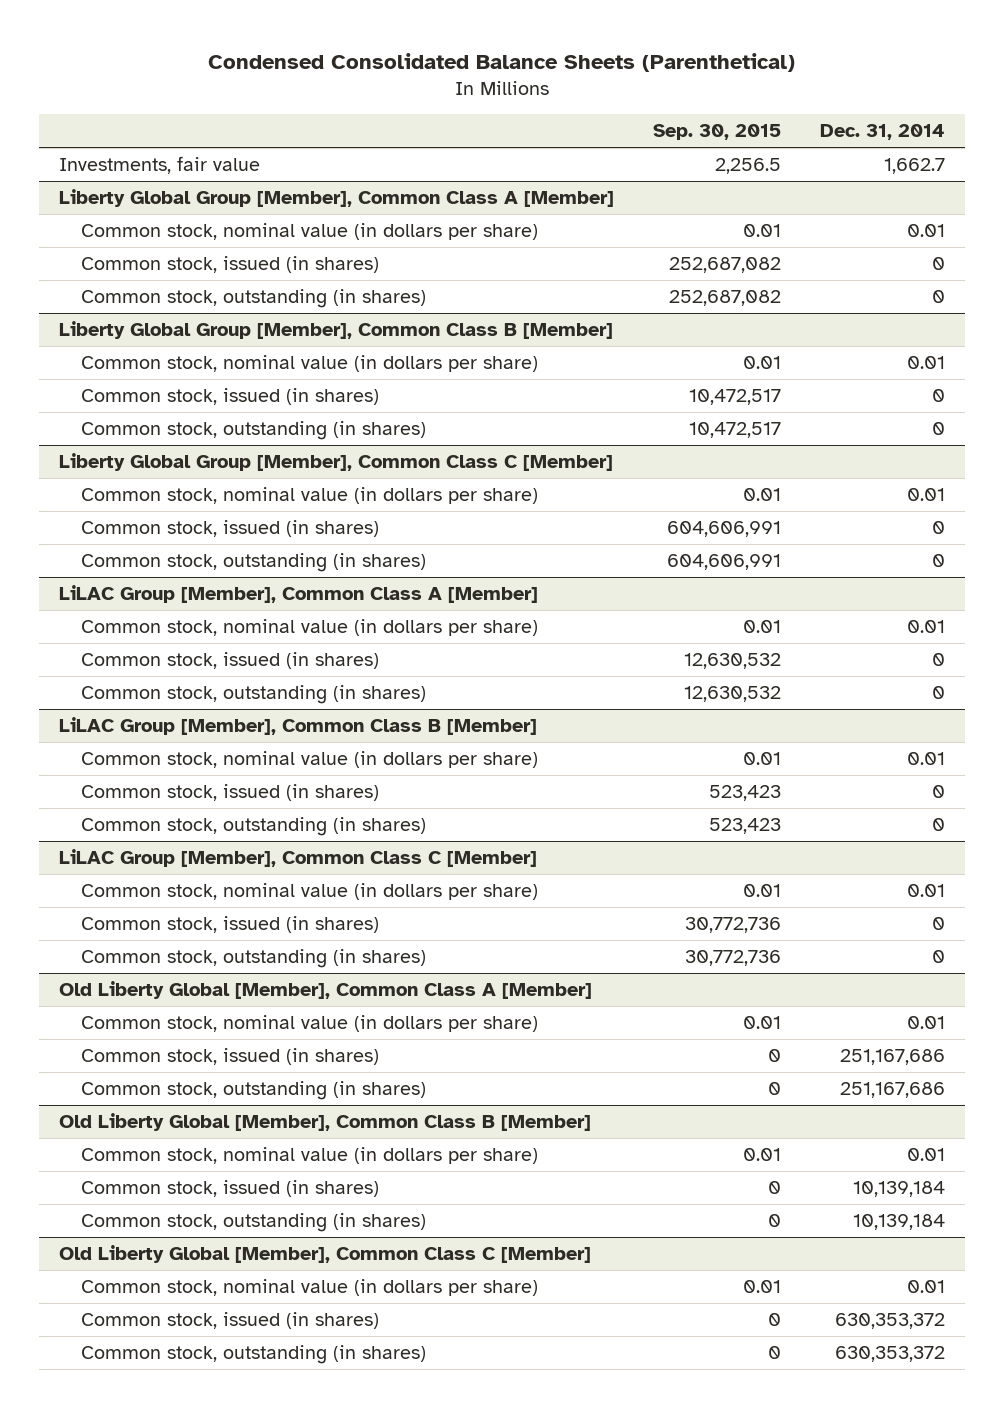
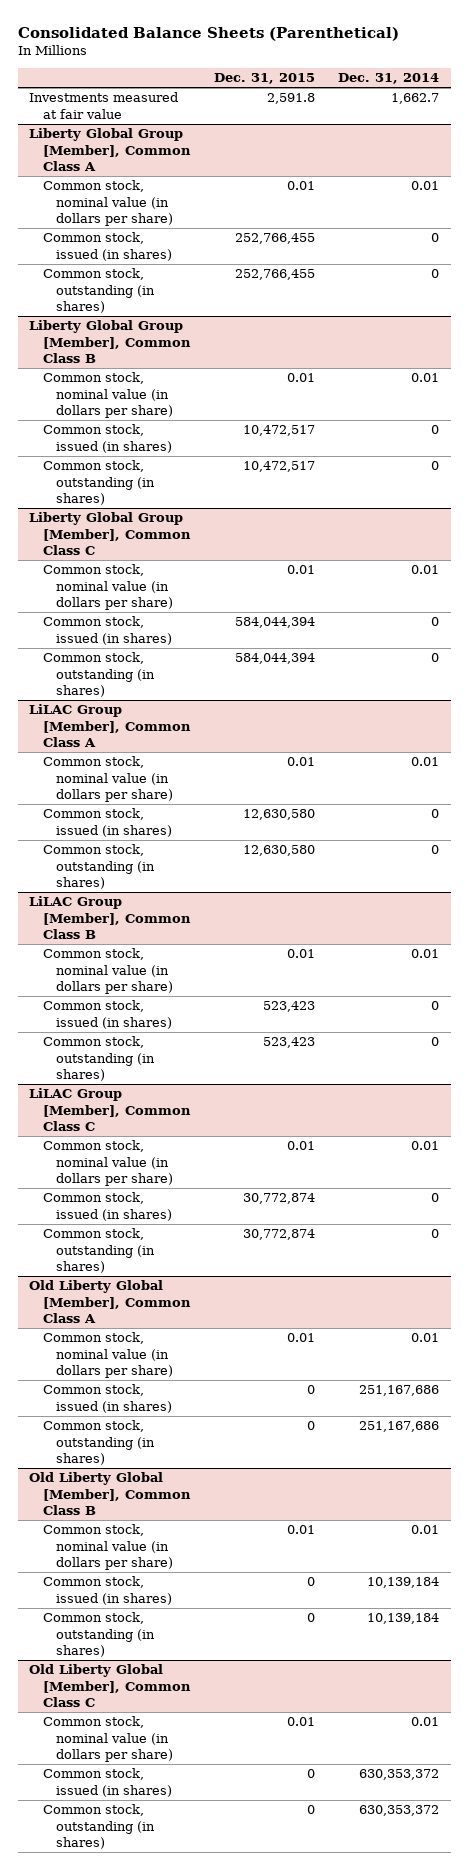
[208,53,796,73] Condensed Consolidated Balance Sheets (Parenthetical) -> [17,26,399,41] Consolidated Balance Sheets (Parenthetical)
[653,124,782,141] Sep. 30, 2015 -> none
none -> [213,72,315,84] Dec. 31, 2015
[58,155,260,174] Investments, fair value -> [29,92,179,119] Investments measured at fair value
[58,188,614,207] Liberty Global Group [Member], Common Class A [Member] -> [29,128,191,171] Liberty Global Group [Member], Common Class A
[58,320,613,339] Liberty Global Group [Member], Common Class B [Member] -> [29,320,191,363] Liberty Global Group [Member], Common Class B
[58,452,613,471] Liberty Global Group [Member], Common Class C [Member] -> [29,512,191,555] Liberty Global Group [Member], Common Class C
[58,584,538,603] LiLAC Group [Member], Common Class A [Member] -> [29,704,191,747] LiLAC Group [Member], Common Class A
[58,716,537,735] LiLAC Group [Member], Common Class B [Member] -> [29,896,191,939] LiLAC Group [Member], Common Class B
[58,848,537,867] LiLAC Group [Member], Common Class C [Member] -> [29,1088,191,1131] LiLAC Group [Member], Common Class C
[58,980,592,999] Old Liberty Global [Member], Common Class A [Member] -> [29,1280,191,1323] Old Liberty Global [Member], Common Class A
[58,1112,591,1131] Old Liberty Global [Member], Common Class B [Member] -> [29,1472,191,1515] Old Liberty Global [Member], Common Class B
[58,1244,591,1263] Old Liberty Global [Member], Common Class C [Member] -> [29,1664,191,1707] Old Liberty Global [Member], Common Class C

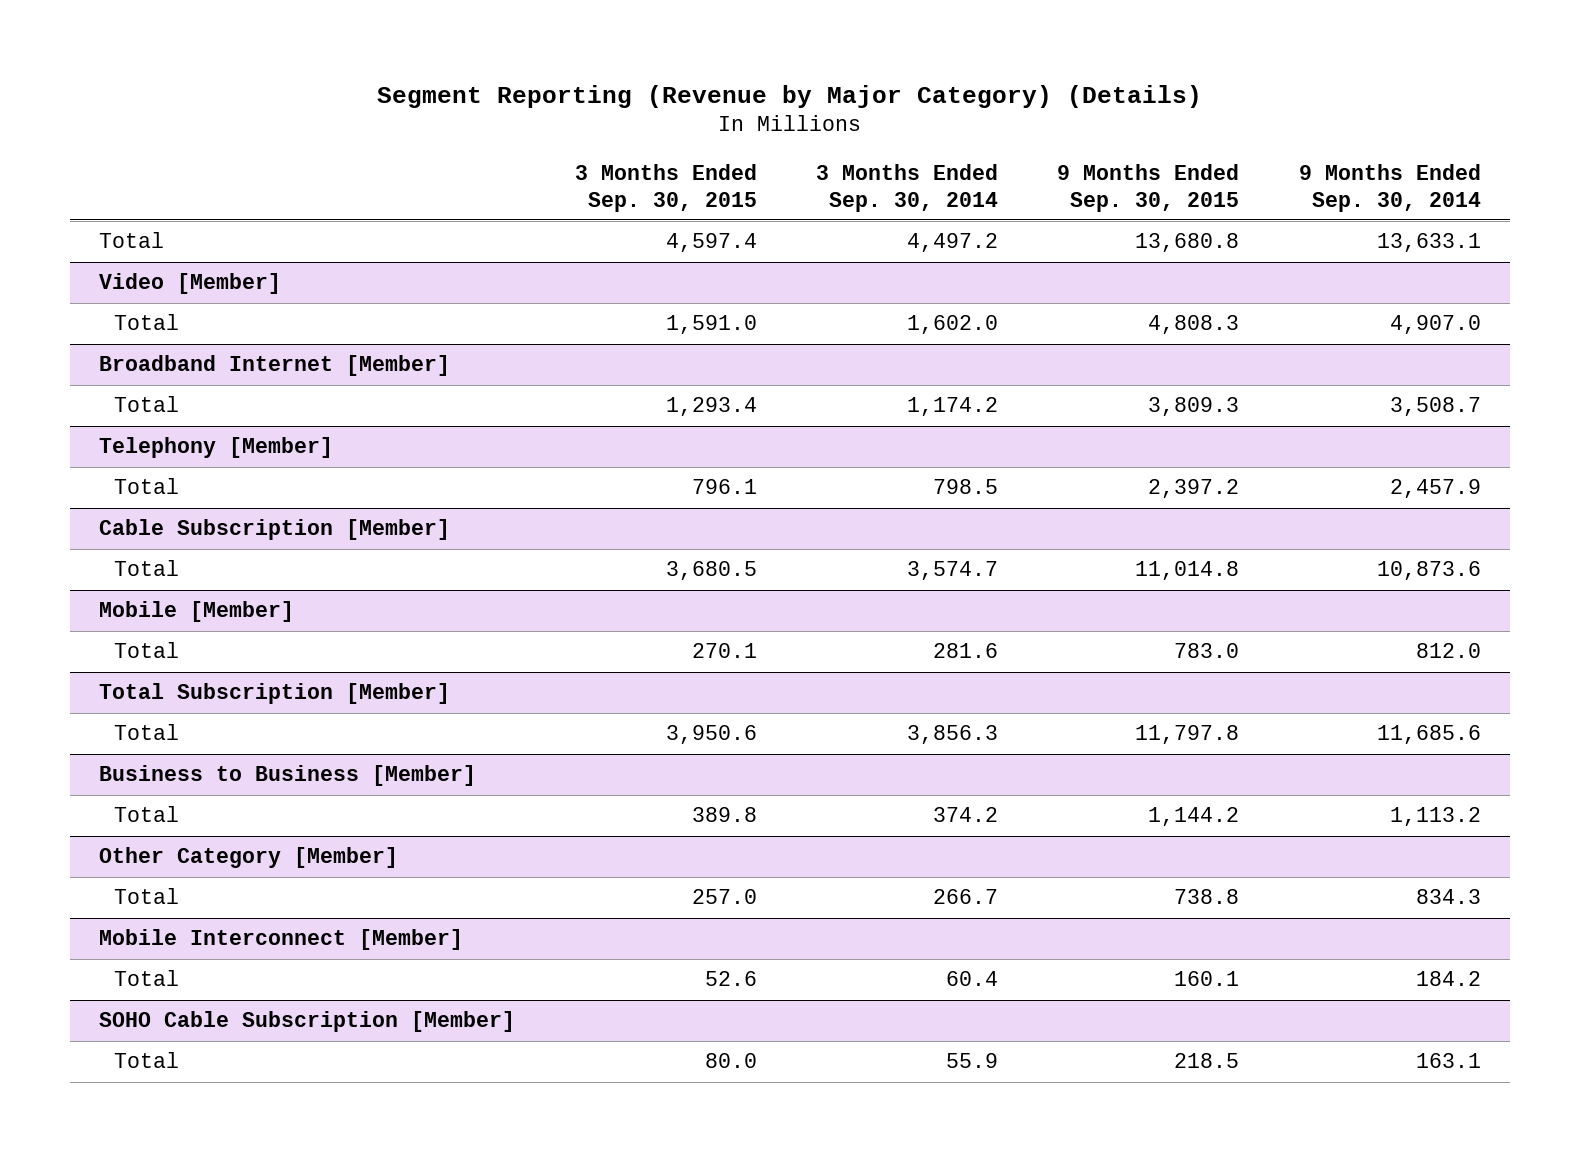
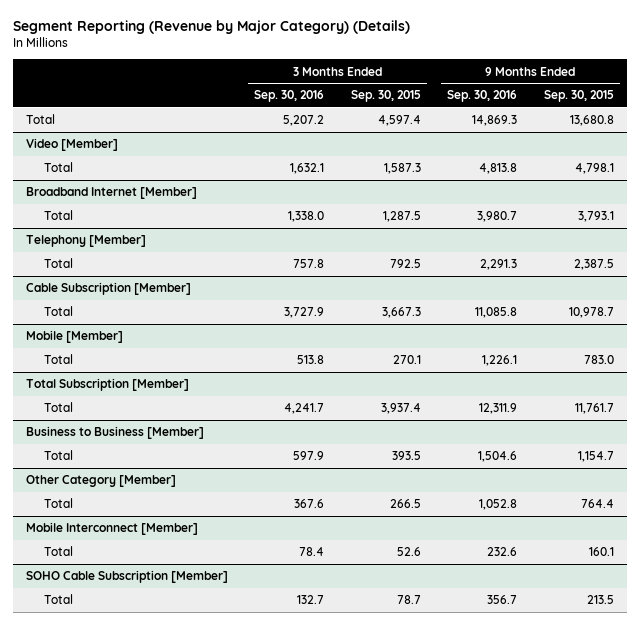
[815,164,998,212] 3 Months Ended Sep. 30, 2014 -> none
[1298,164,1481,212] 9 Months Ended Sep. 30, 2014 -> none
none -> [254,90,325,103] Sep. 30, 2016
none -> [447,90,518,103] Sep. 30, 2016
[665,315,757,335] 1,591.0 -> [383,163,421,175] 1,587.3
[1148,315,1240,335] 4,808.3 -> [574,163,614,175] 4,798.1
[665,397,757,417] 1,293.4 -> [382,211,421,223] 1,287.5
[1148,397,1240,417] 3,809.3 -> [577,211,614,223] 3,793.1
[691,479,757,495] 796.1 -> [389,259,421,269] 792.5
[1148,479,1240,499] 2,397.2 -> [573,259,614,271] 2,387.5
[665,561,757,581] 3,680.5 -> [381,307,421,319] 3,667.3
[1135,561,1240,581] 11,014.8 -> [568,307,614,319] 10,978.7
[665,725,757,745] 3,950.6 -> [380,403,421,415] 3,937.4
[1135,725,1240,745] 11,797.8 -> [574,403,614,415] 11,761.7
[691,807,757,823] 389.8 -> [391,451,421,461] 393.5
[1148,807,1240,827] 1,144.2 -> [577,451,614,463] 1,154.7
[691,889,757,905] 257.0 -> [389,499,421,509] 266.5
[1174,889,1240,905] 738.8 -> [580,499,614,509] 764.4
[704,1053,757,1069] 80.0 -> [396,595,421,605] 78.7
[1174,1053,1240,1069] 218.5 -> [586,595,614,605] 213.5

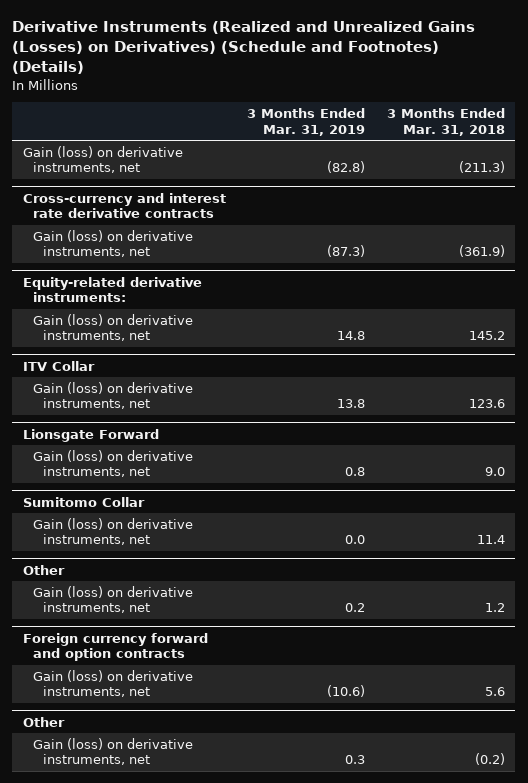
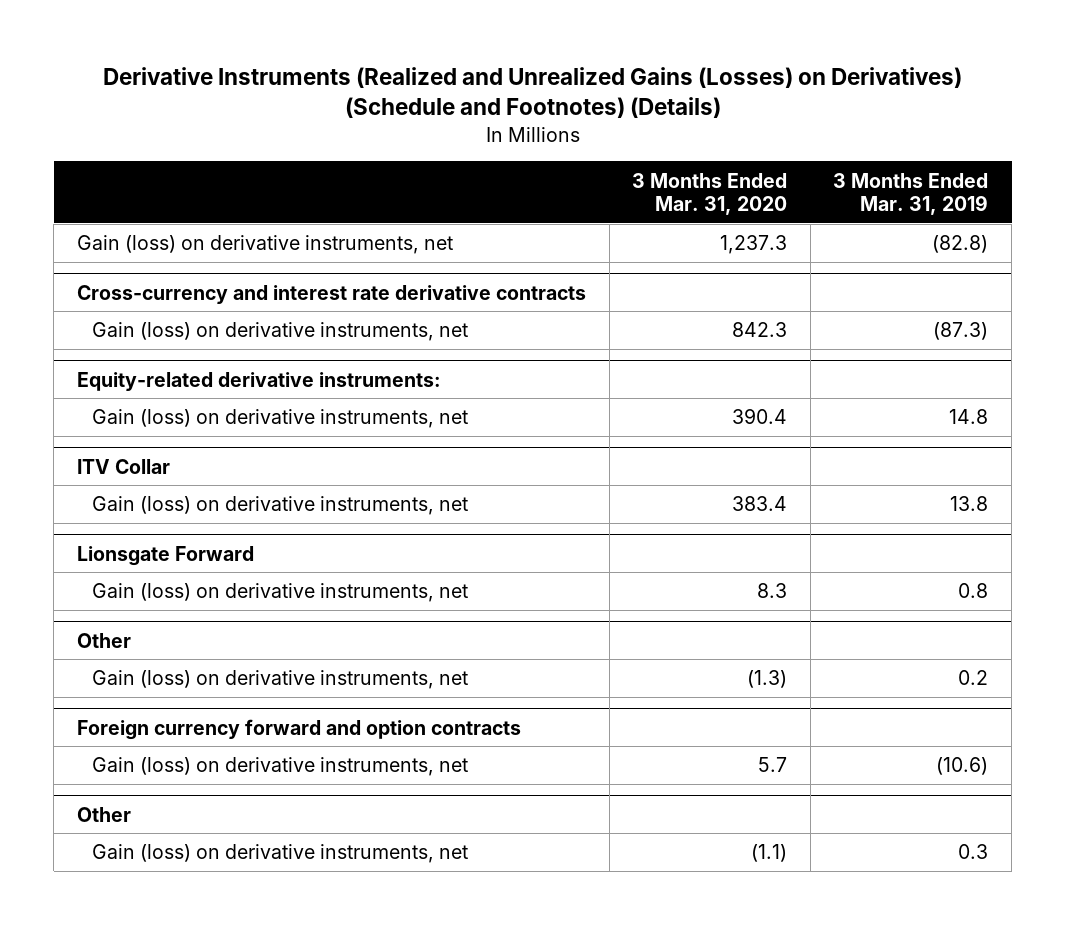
[386,108,505,136] 3 Months Ended Mar. 31, 2018 -> none
none -> [632,172,788,216] 3 Months Ended Mar. 31, 2020
[23,496,146,507] Sumitomo Collar -> none
[33,518,194,546] Gain (loss) on derivative instruments, net -> none

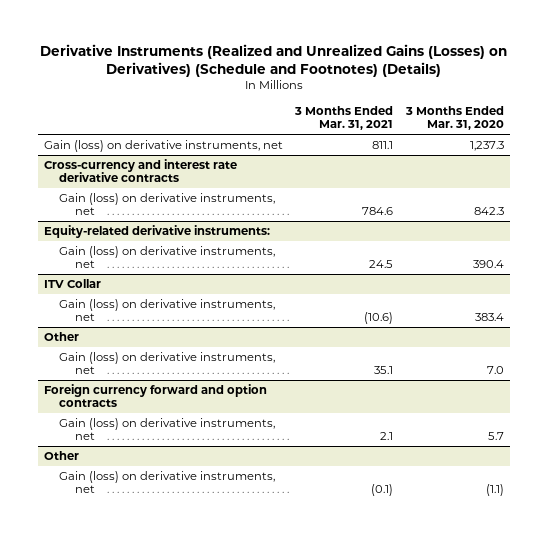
[833,172,989,216] 3 Months Ended Mar. 31, 2019 -> none
none -> [294,105,394,131] 3 Months Ended Mar. 31, 2021
[77,545,255,566] Lionsgate Forward -> none
[92,583,469,603] Gain (loss) on derivative instruments, net -> none
[747,670,788,689] (1.3) -> [486,366,504,375] 7.0

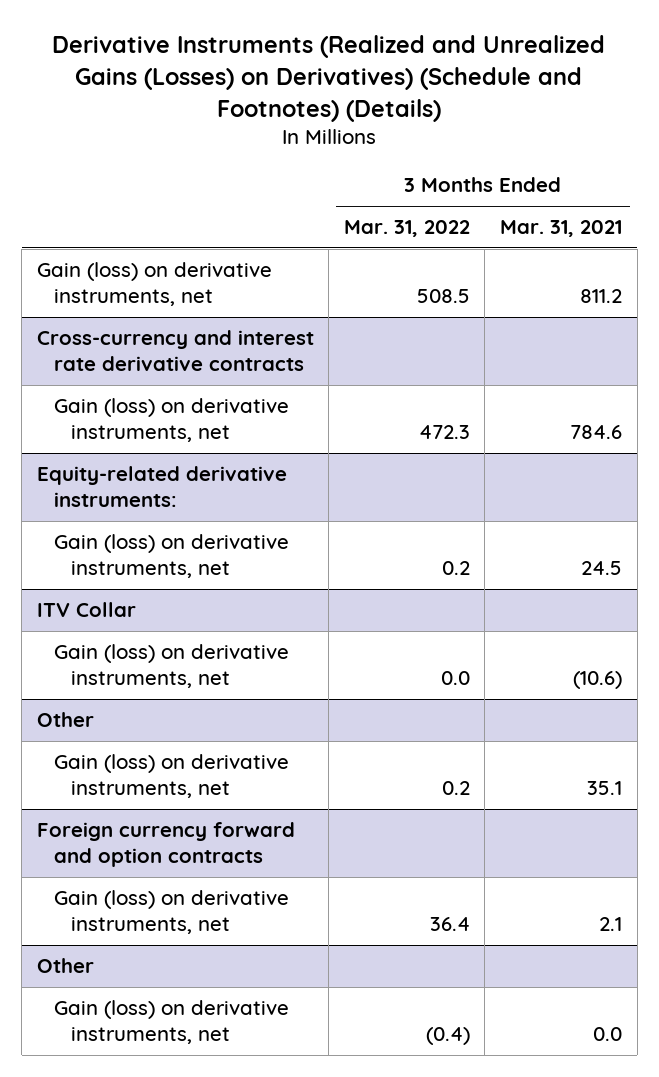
[404,105,504,131] 3 Months Ended Mar. 31, 2020 -> none
none -> [343,220,470,238] Mar. 31, 2022
[372,140,394,149] 811.1 -> [579,289,622,304] 811.2
[371,484,394,497] (0.1) -> [592,1027,622,1042] 0.0

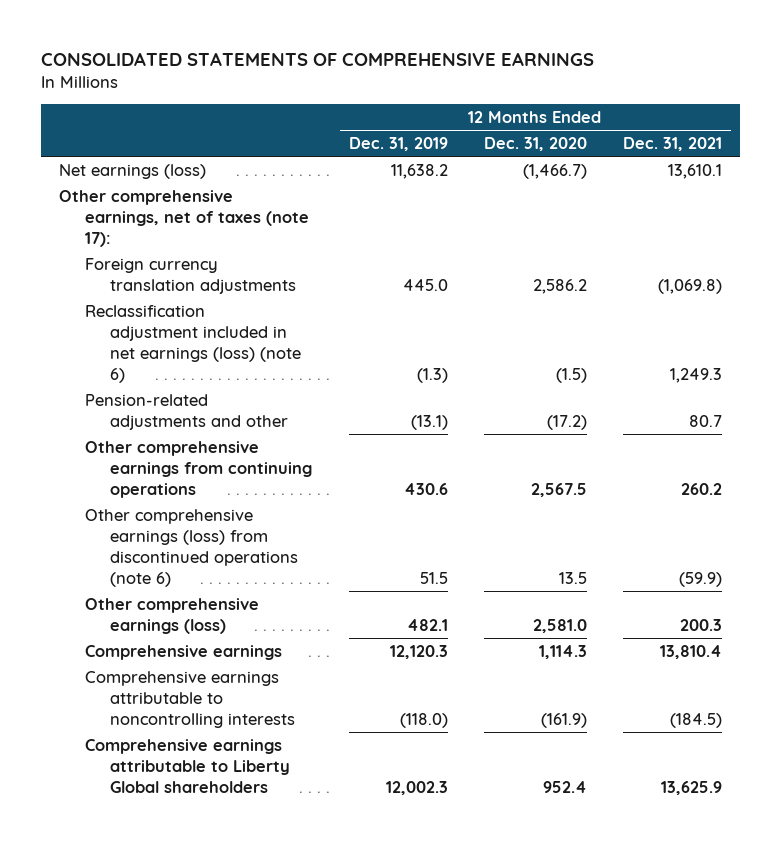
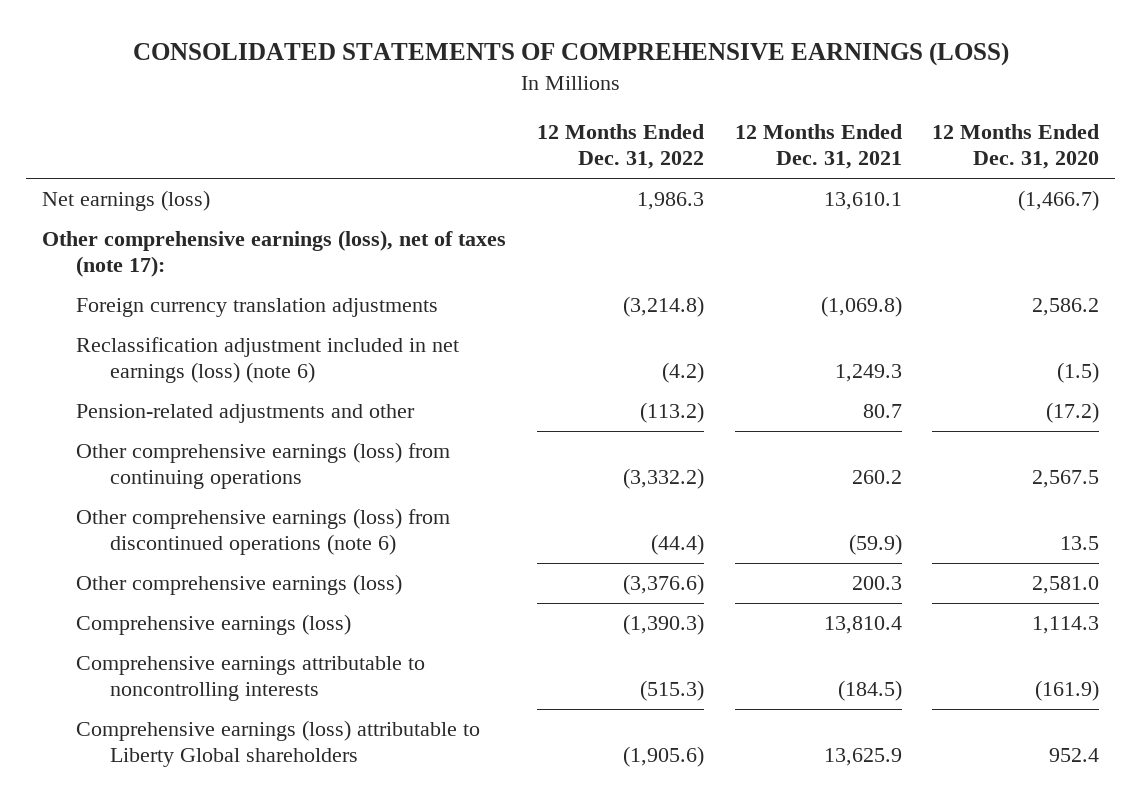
[41,52,595,67] CONSOLIDATED STATEMENTS OF COMPREHENSIVE EARNINGS -> [132,42,1009,67] CONSOLIDATED STATEMENTS OF COMPREHENSIVE EARNINGS (LOSS)
[348,136,448,151] Dec. 31, 2019 -> none
none -> [536,123,704,170] 12 Months Ended Dec. 31, 2022
[59,189,309,247] Other comprehensive earnings, net of taxes (note 17): -> [41,229,506,278] Other comprehensive earnings (loss), net of taxes (note 17):
[84,440,313,498] Other comprehensive earnings from continuing operations -> [75,441,450,490] Other comprehensive earnings (loss) from continuing operations
[84,644,282,660] Comprehensive earnings -> [75,613,351,635] Comprehensive earnings (loss)
[84,738,291,793] Comprehensive earnings attributable to Liberty Global shareholders -> [75,719,480,768] Comprehensive earnings (loss) attributable to Liberty Global shareholders

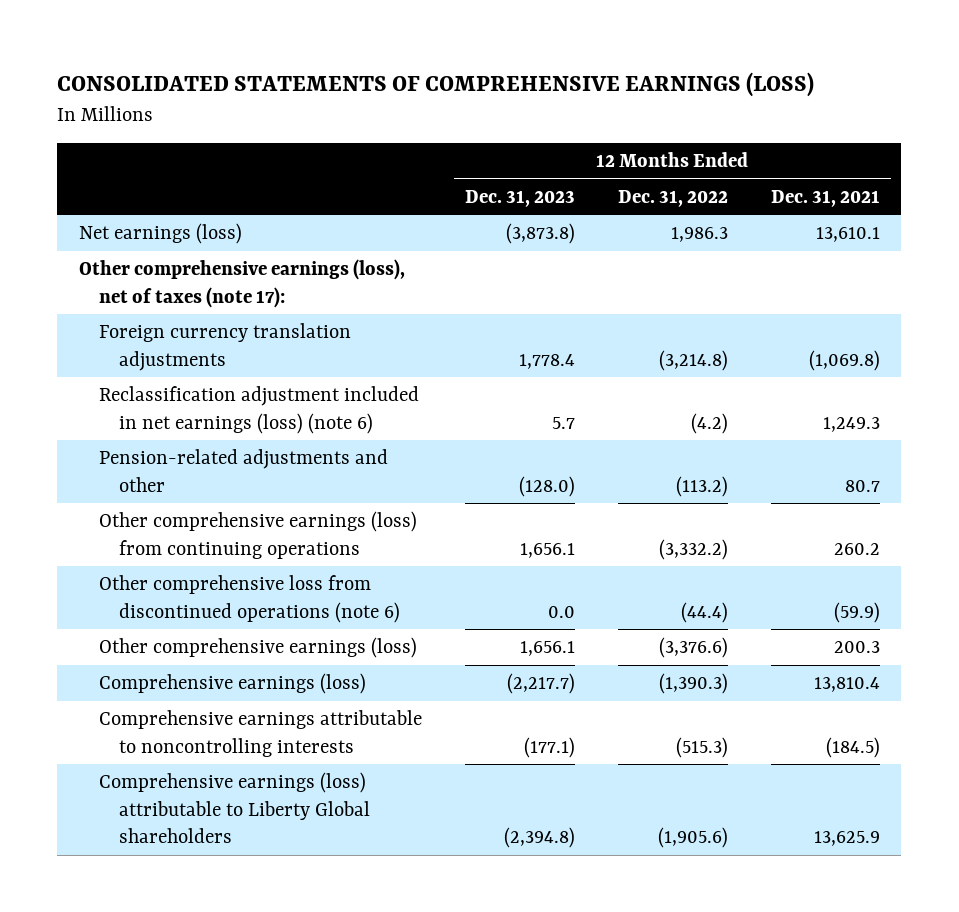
[932,123,1100,170] 12 Months Ended Dec. 31, 2020 -> none
none -> [464,189,575,207] Dec. 31, 2023
[75,507,450,556] Other comprehensive earnings (loss) from discontinued operations (note 6) -> [98,575,401,623] Other comprehensive loss from discontinued operations (note 6)

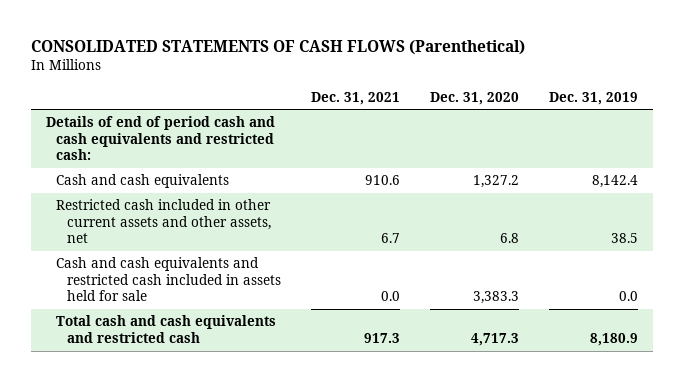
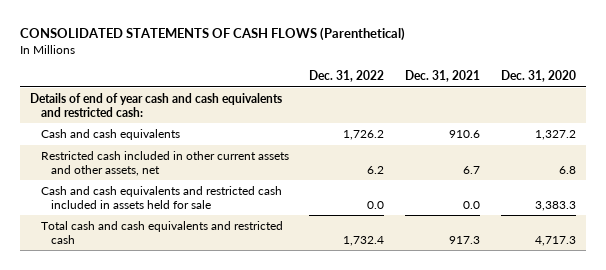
[549,91,639,105] Dec. 31, 2019 -> none
none -> [309,70,385,83] Dec. 31, 2022
[45,116,275,161] Details of end of period cash and cash equivalents and restricted cash: -> [30,93,283,117] Details of end of year cash and cash equivalents and restricted cash:

